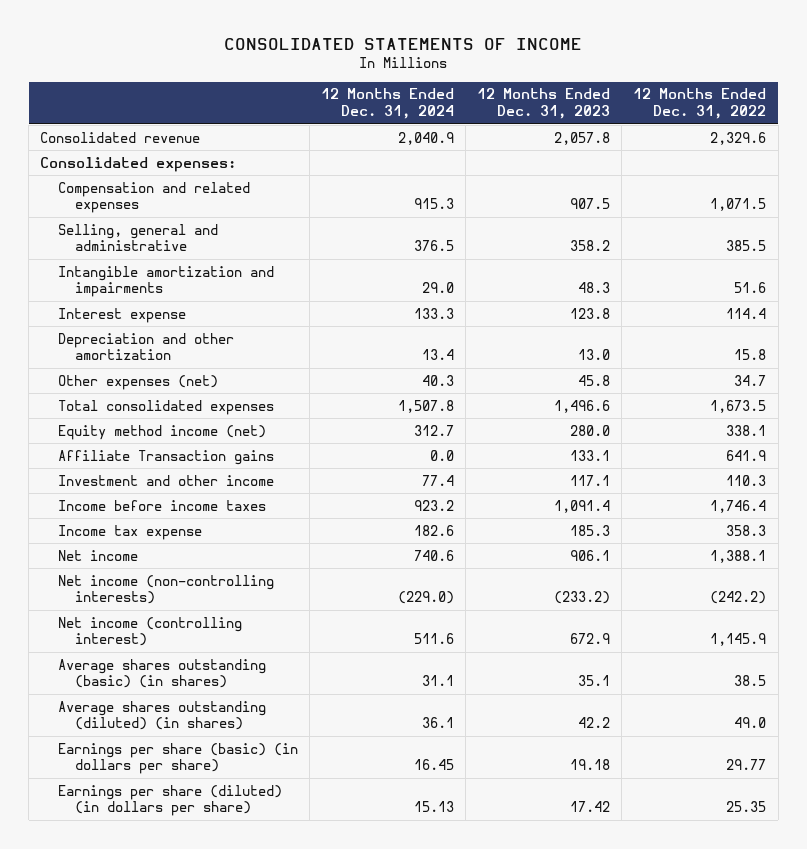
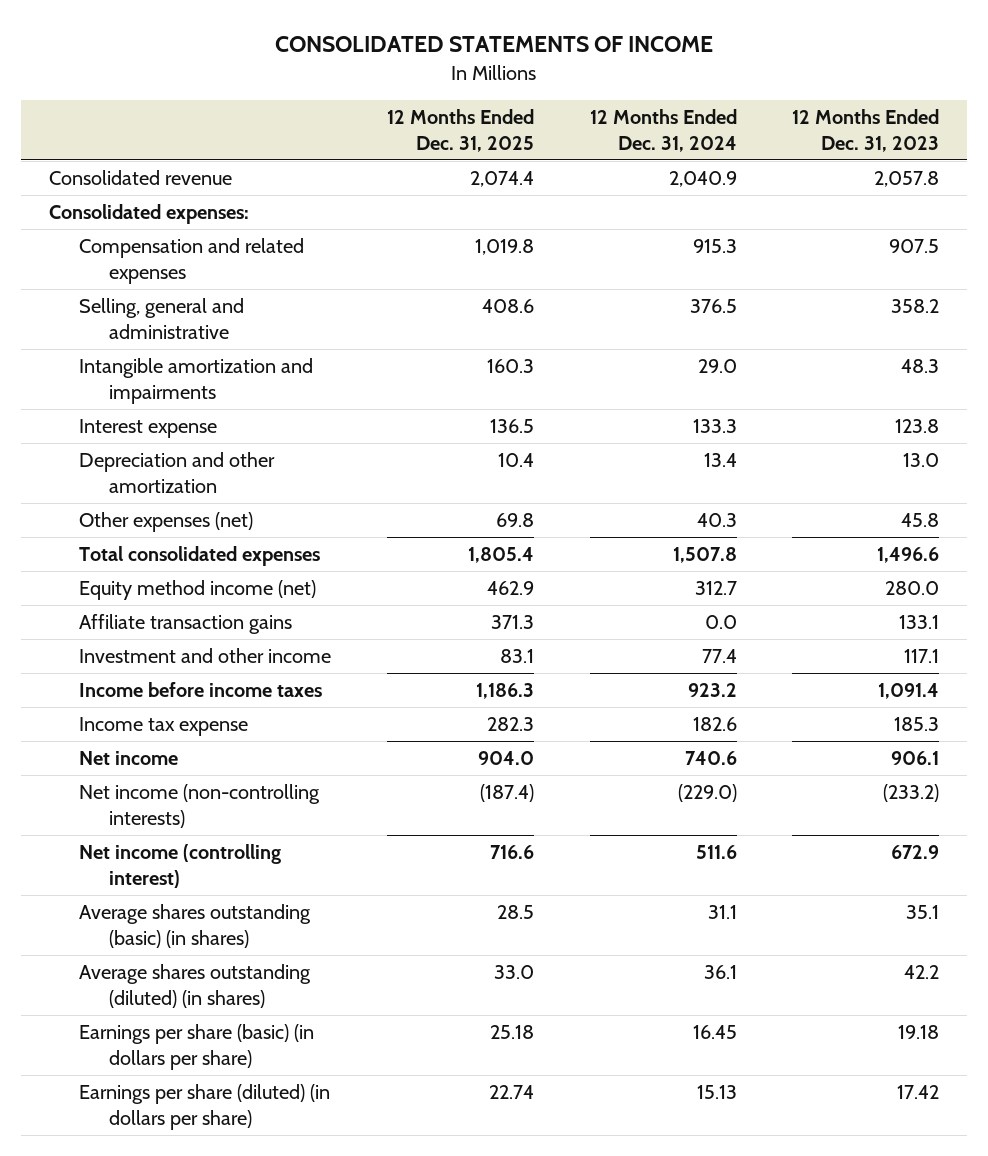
[633,88,767,120] 12 Months Ended Dec. 31, 2022 -> none
none -> [386,109,534,152] 12 Months Ended Dec. 31, 2025
[57,449,274,465] Affiliate Transaction gains -> [78,614,292,635] Affiliate transaction gains

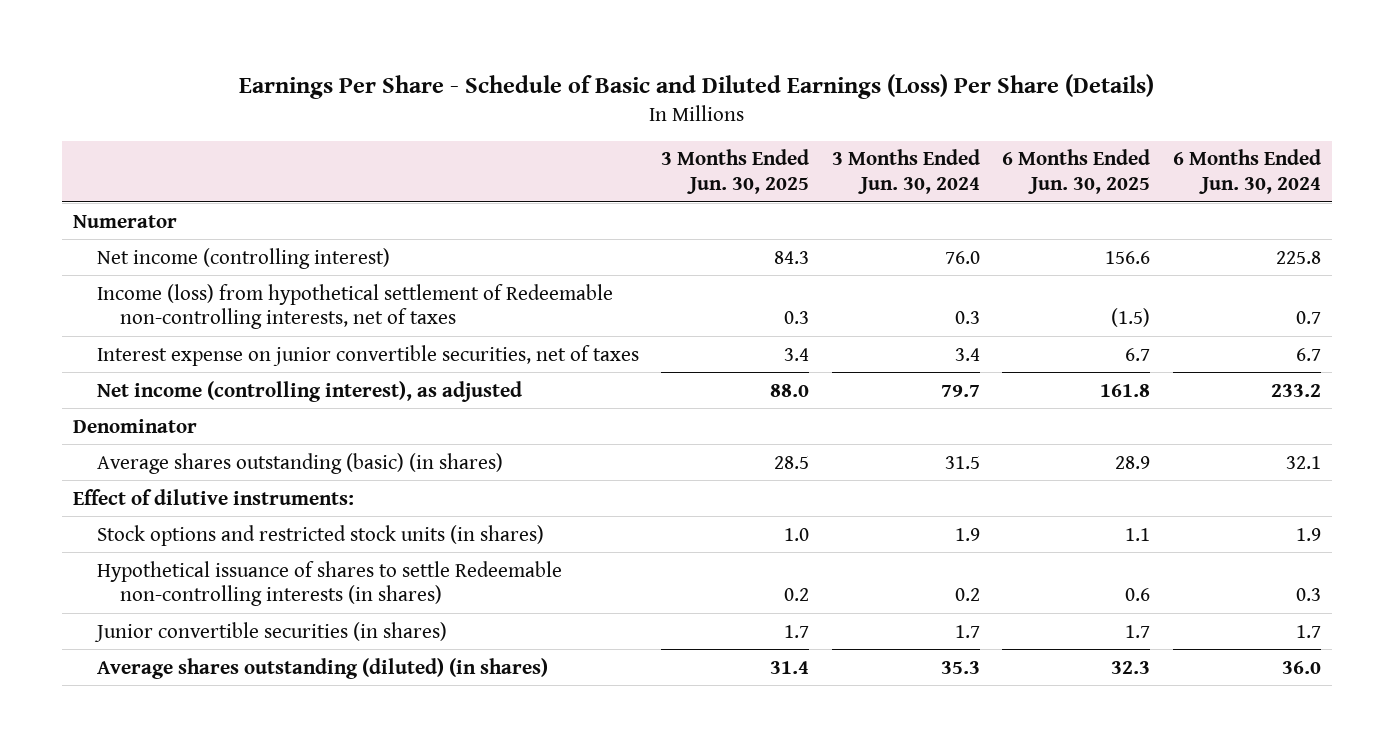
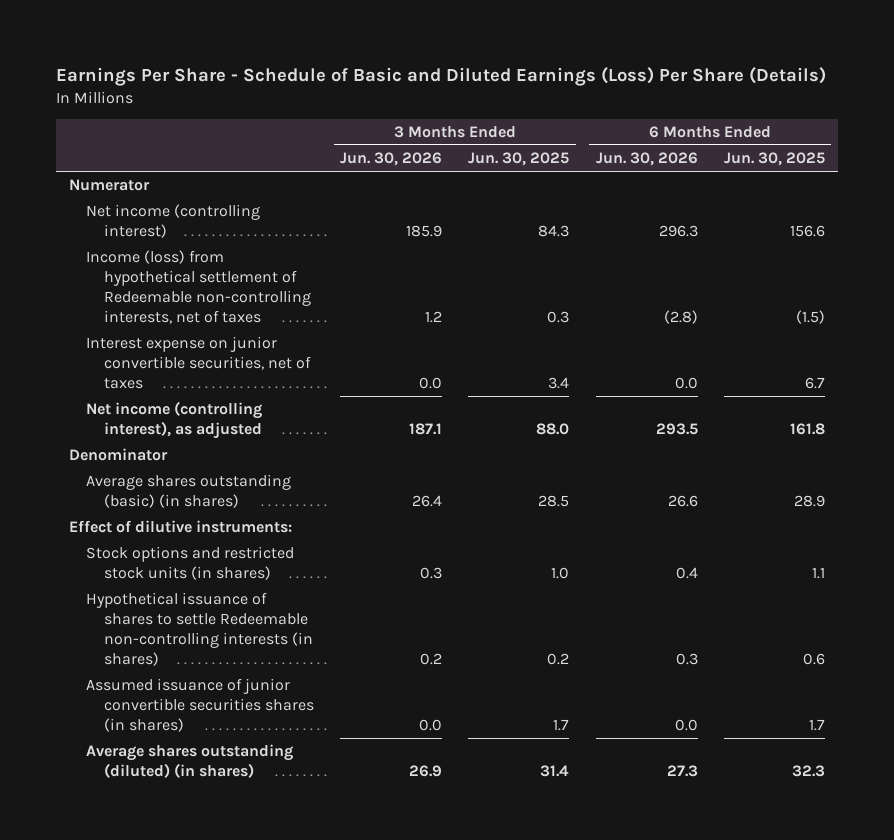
[831,149,980,194] 3 Months Ended Jun. 30, 2024 -> none
[1172,149,1321,194] 6 Months Ended Jun. 30, 2024 -> none
none -> [340,152,443,167] Jun. 30, 2026
none -> [595,152,698,167] Jun. 30, 2026
[93,621,447,642] Junior convertible securities (in shares) -> [86,678,314,732] Assumed issuance of junior convertible securities shares (in shares)

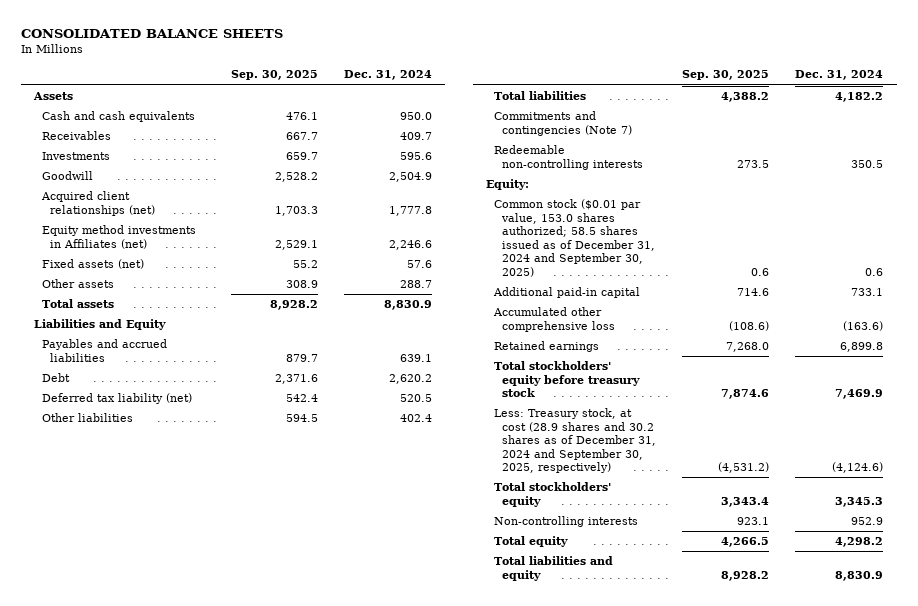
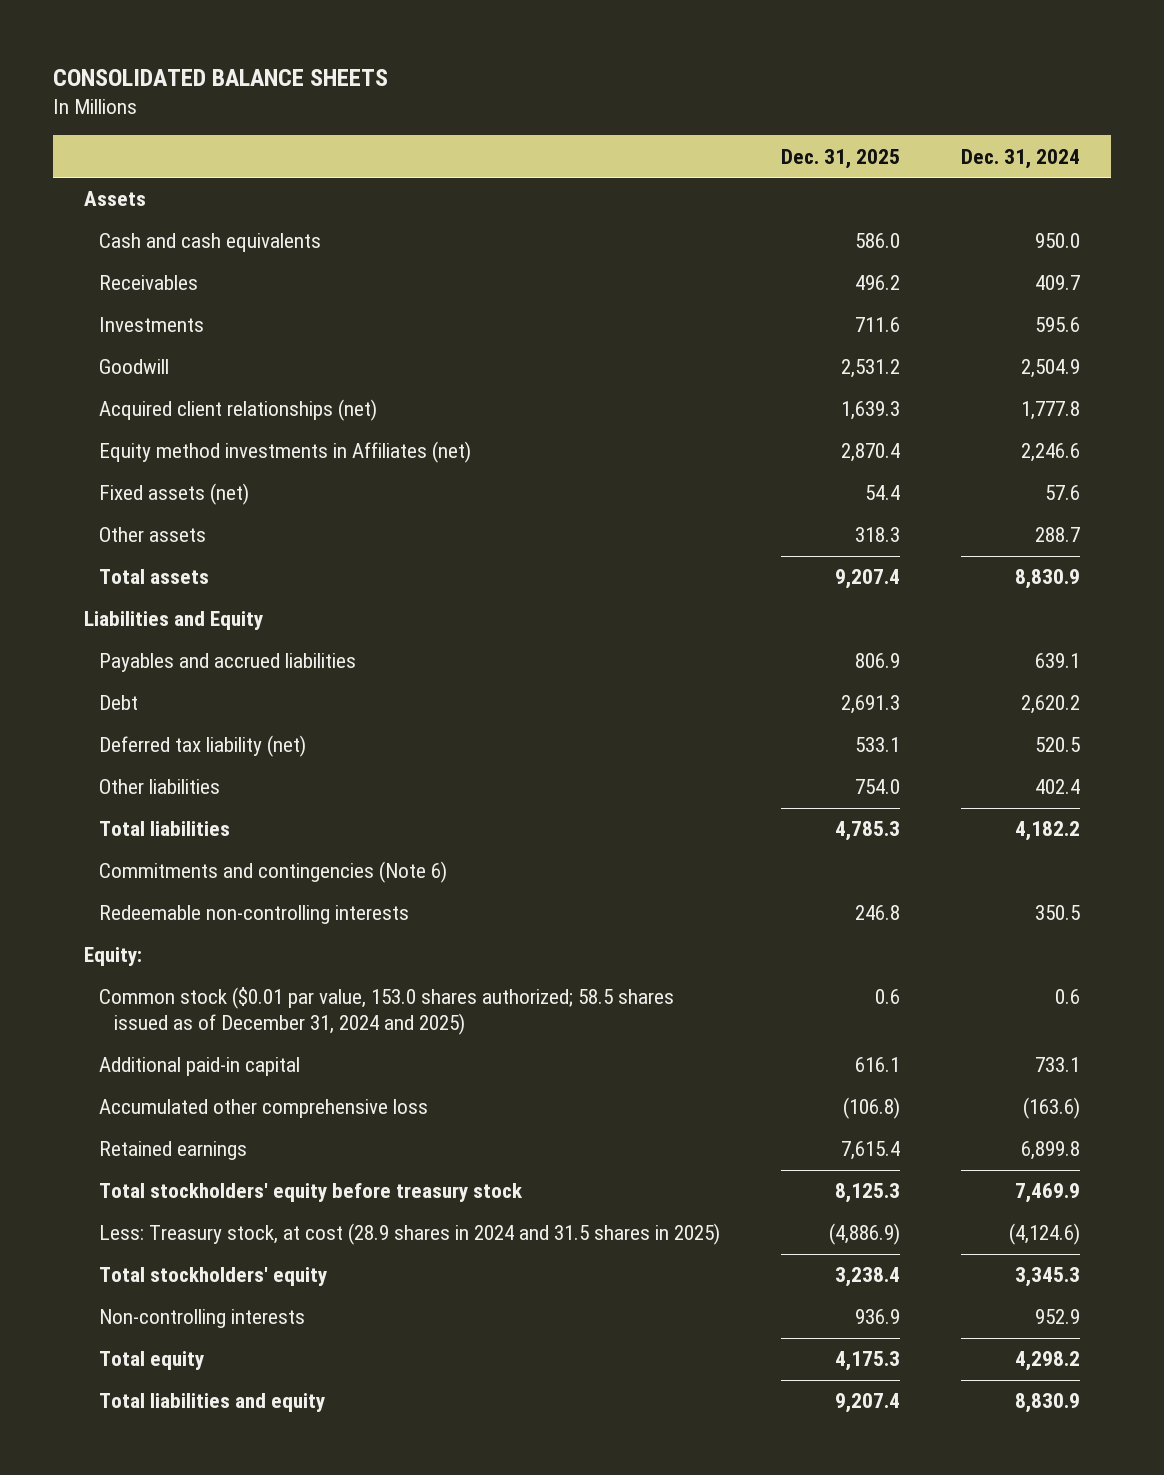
[230,70,318,81] Sep. 30, 2025 -> none
none -> [781,148,901,169] Dec. 31, 2025
[493,111,632,136] Commitments and contingencies (Note 7) -> [98,861,447,884] Commitments and contingencies (Note 6)
[493,199,655,277] Common stock ($0.01 par value, 153.0 shares authorized; 58.5 shares issued as of December 31, 2024 and September 30, 2025) -> [98,987,674,1036] Common stock ($0.01 par value, 153.0 shares authorized; 58.5 shares issued as of December 31, 2024 and 2025)
[493,408,656,474] Less: Treasury stock, at cost (28.9 shares and 30.2 shares as of December 31, 2024 and September 30, 2025, respectively) -> [98,1223,720,1246] Less: Treasury stock, at cost (28.9 shares in 2024 and 31.5 shares in 2025)

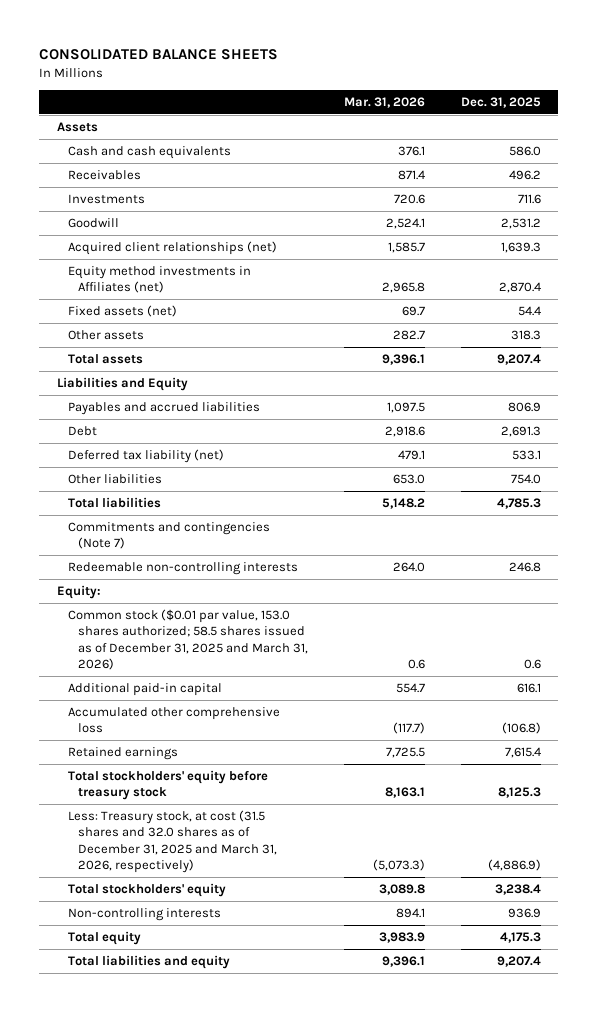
[961,148,1081,169] Dec. 31, 2024 -> none
none -> [343,96,425,108] Mar. 31, 2026
[98,861,447,884] Commitments and contingencies (Note 6) -> [67,522,270,550] Commitments and contingencies (Note 7)
[98,987,674,1036] Common stock ($0.01 par value, 153.0 shares authorized; 58.5 shares issued as of December 31, 2024 and 2025) -> [67,609,308,671] Common stock ($0.01 par value, 153.0 shares authorized; 58.5 shares issued as of December 31, 2025 and March 31, 2026)
[98,1223,720,1246] Less: Treasury stock, at cost (28.9 shares in 2024 and 31.5 shares in 2025) -> [67,810,277,874] Less: Treasury stock, at cost (31.5 shares and 32.0 shares as of December 31, 2025 and March 31, 2026, respectively)

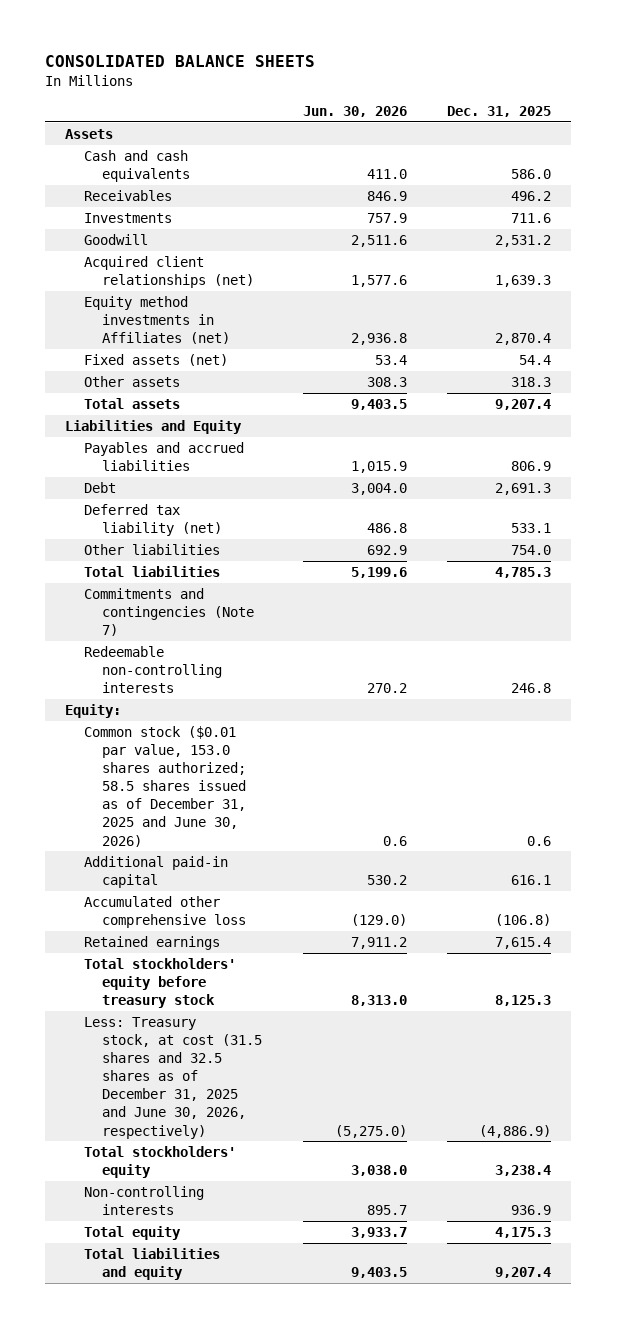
[343,96,425,108] Mar. 31, 2026 -> none
none -> [302,106,407,118] Jun. 30, 2026
[67,609,308,671] Common stock ($0.01 par value, 153.0 shares authorized; 58.5 shares issued as of December 31, 2025 and March 31, 2026) -> [83,726,247,847] Common stock ($0.01 par value, 153.0 shares authorized; 58.5 shares issued as of December 31, 2025 and June 30, 2026)
[67,810,277,874] Less: Treasury stock, at cost (31.5 shares and 32.0 shares as of December 31, 2025 and March 31, 2026, respectively) -> [83,1017,263,1139] Less: Treasury stock, at cost (31.5 shares and 32.5 shares as of December 31, 2025 and June 30, 2026, respectively)

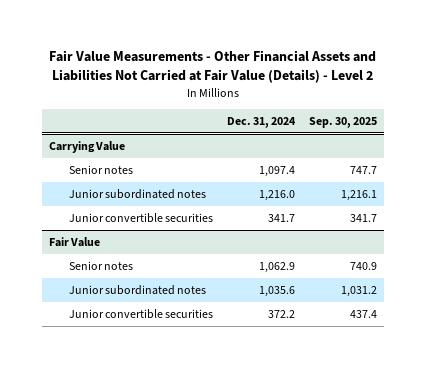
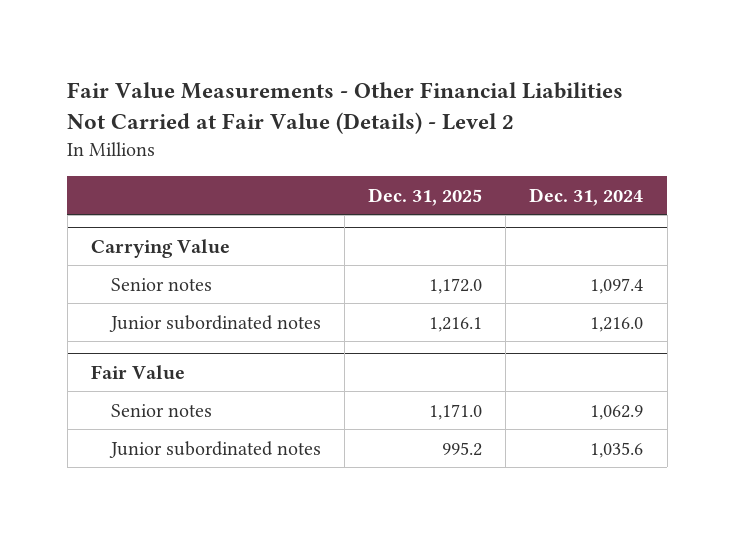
[49,50,377,84] Fair Value Measurements - Other Financial Assets and Liabilities Not Carried at Fair Value (Details) - Level 2 -> [67,82,624,135] Fair Value Measurements - Other Financial Liabilities Not Carried at Fair Value (Details) - Level 2
[308,117,377,129] Sep. 30, 2025 -> none
none -> [368,187,483,206] Dec. 31, 2025
[68,212,213,223] Junior convertible securities -> none
[68,308,213,319] Junior convertible securities -> none

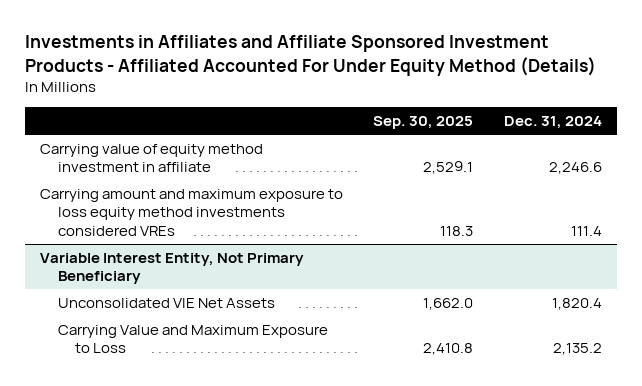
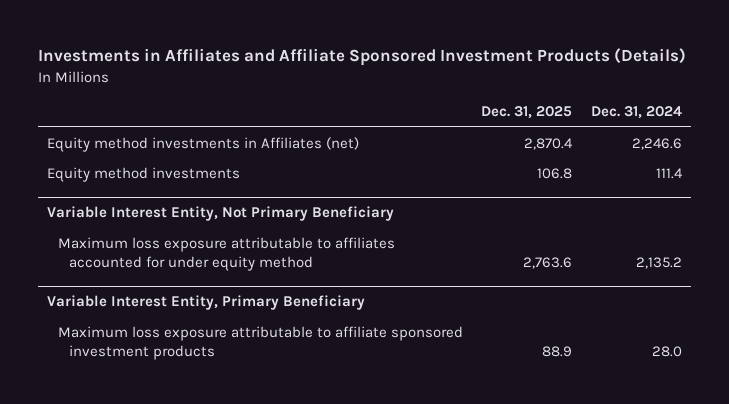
[24,35,596,76] Investments in Affiliates and Affiliate Sponsored Investment Products - Affiliated Accounted For Under Equity Method (Details) -> [38,48,687,67] Investments in Affiliates and Affiliate Sponsored Investment Products (Details)
[373,116,474,130] Sep. 30, 2025 -> none
none -> [481,106,573,120] Dec. 31, 2025
[40,144,264,173] Carrying value of equity method investment in affiliate -> [47,136,360,152] Equity method investments in Affiliates (net)
[40,189,344,236] Carrying amount and maximum exposure to loss equity method investments considered VREs -> [47,166,241,182] Equity method investments
[57,298,275,309] Unconsolidated VIE Net Assets -> none
[57,325,328,354] Carrying Value and Maximum Exposure to Loss -> [57,236,395,271] Maximum loss exposure attributable to affiliates accounted for under equity method
none -> [47,295,366,311] Variable Interest Entity, Primary Beneficiary
none -> [57,325,463,360] Maximum loss exposure attributable to affiliate sponsored investment products

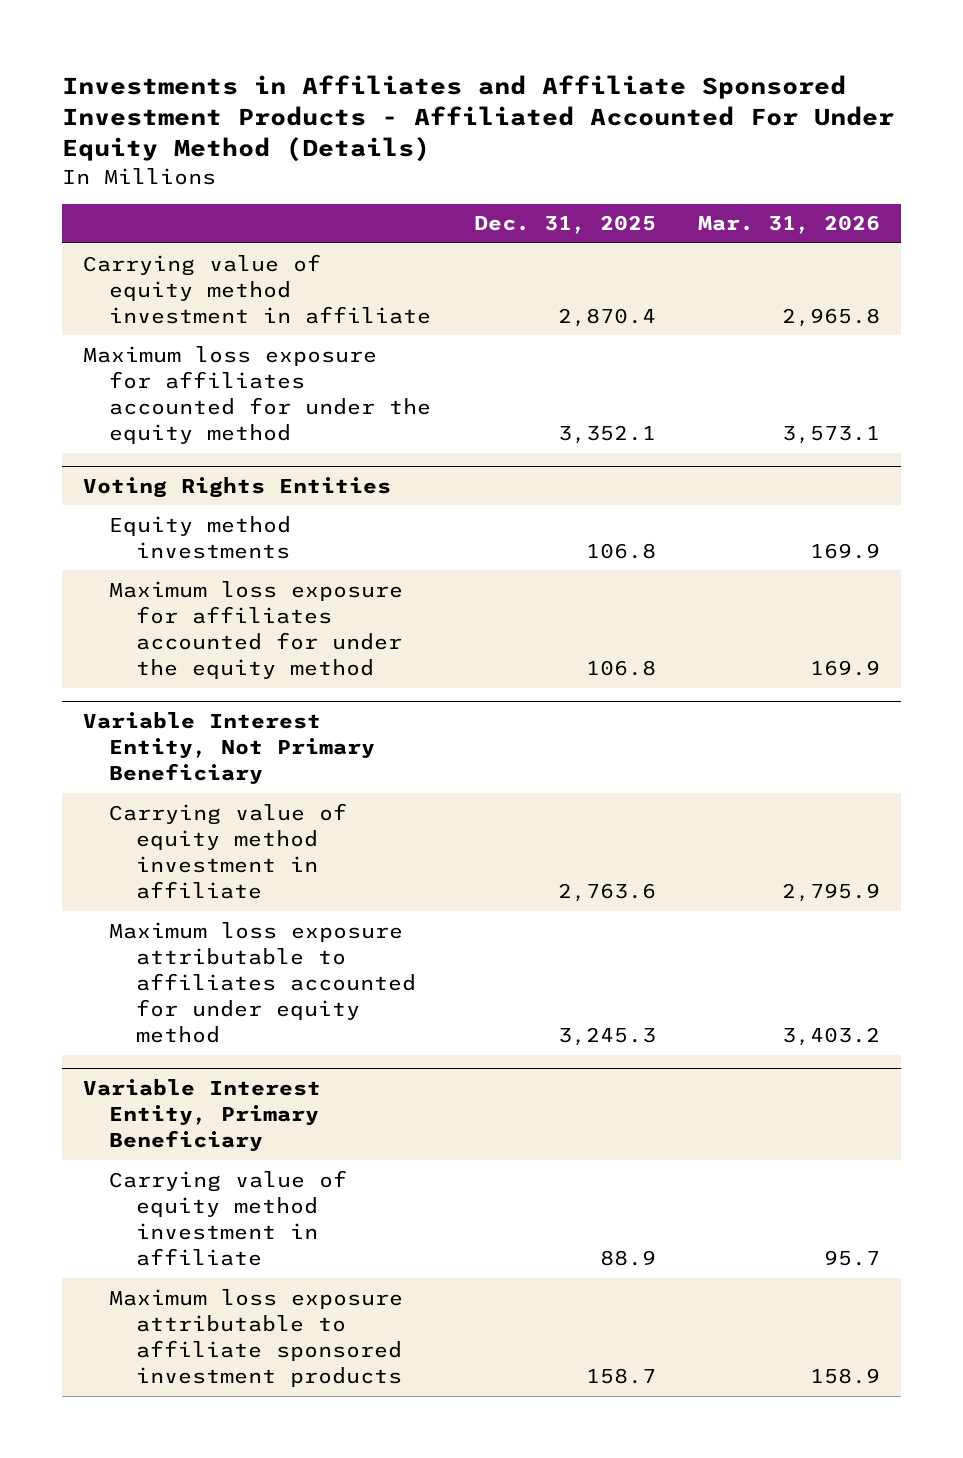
[38,48,687,67] Investments in Affiliates and Affiliate Sponsored Investment Products (Details) -> [62,74,895,163] Investments in Affiliates and Affiliate Sponsored Investment Products - Affiliated Accounted For Under Equity Method (Details)
[590,106,682,120] Dec. 31, 2024 -> none
none -> [697,215,880,235] Mar. 31, 2026
[47,136,360,152] Equity method investments in Affiliates (net) -> [83,253,432,325] Carrying value of equity method investment in affiliate
none -> [83,345,432,445] Maximum loss exposure for affiliates accounted for under the equity method
none -> [83,476,392,498] Voting Rights Entities
none -> [109,580,404,680] Maximum loss exposure for affiliates accounted for under the equity method
none -> [109,802,348,900] Carrying value of equity method investment in affiliate
[523,256,573,269] 2,763.6 -> [557,1027,656,1047] 3,245.3
none -> [109,1169,348,1267] Carrying value of equity method investment in affiliate
[542,345,573,357] 88.9 -> [585,1368,656,1385] 158.7

